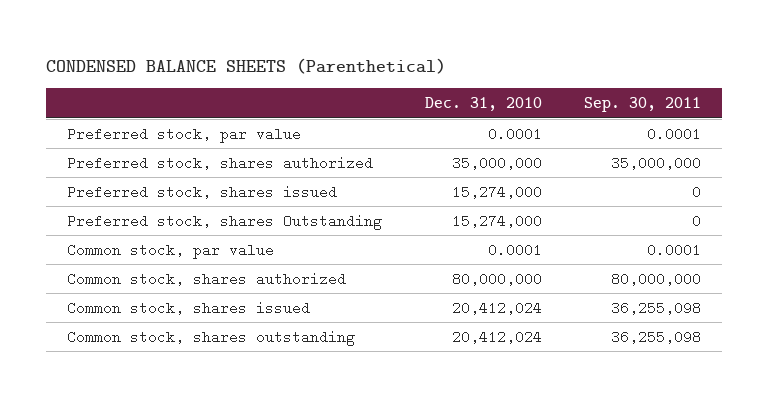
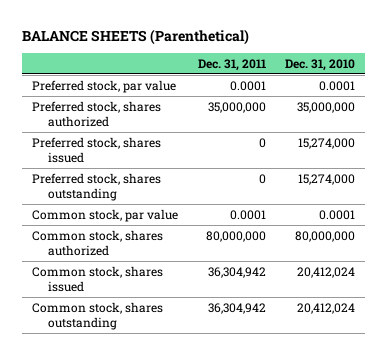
[45,57,446,74] CONDENSED BALANCE SHEETS (Parenthetical) -> [22,29,250,46] BALANCE SHEETS (Parenthetical)
[584,96,702,112] Sep. 30, 2011 -> none
none -> [197,58,266,71] Dec. 31, 2011
[67,213,383,230] Preferred stock, shares Outstanding -> [32,172,162,202] Preferred stock, shares outstanding

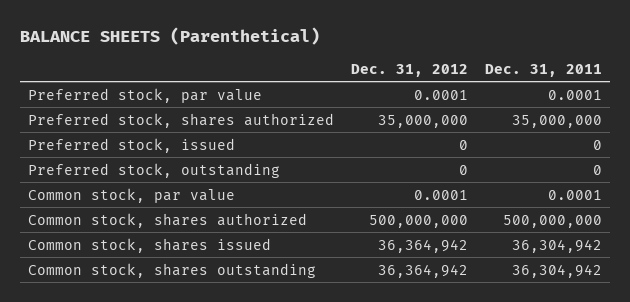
[285,58,356,71] Dec. 31, 2010 -> none
none -> [351,63,469,77] Dec. 31, 2012
[32,136,162,164] Preferred stock, shares issued -> [28,137,236,153] Preferred stock, issued
[32,172,162,202] Preferred stock, shares outstanding -> [28,162,281,178] Preferred stock, outstanding
[205,230,266,242] 80,000,000 -> [502,214,602,228] 500,000,000

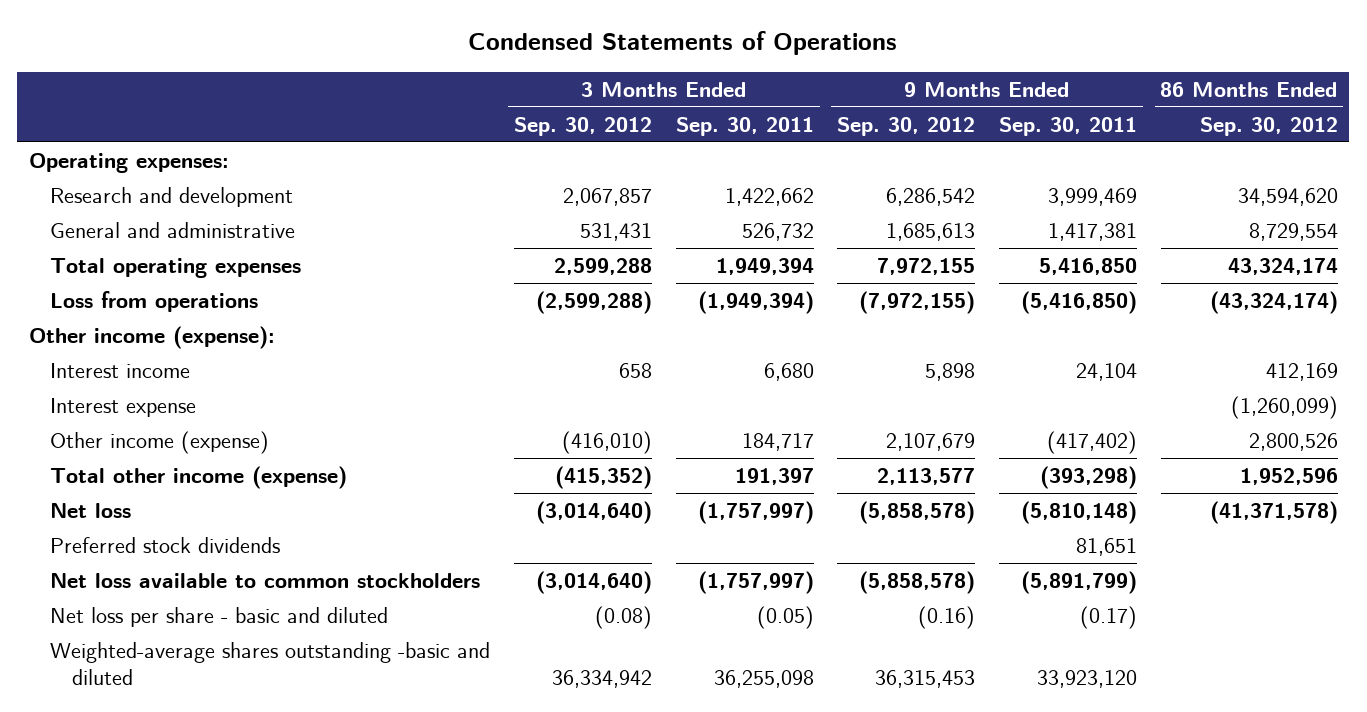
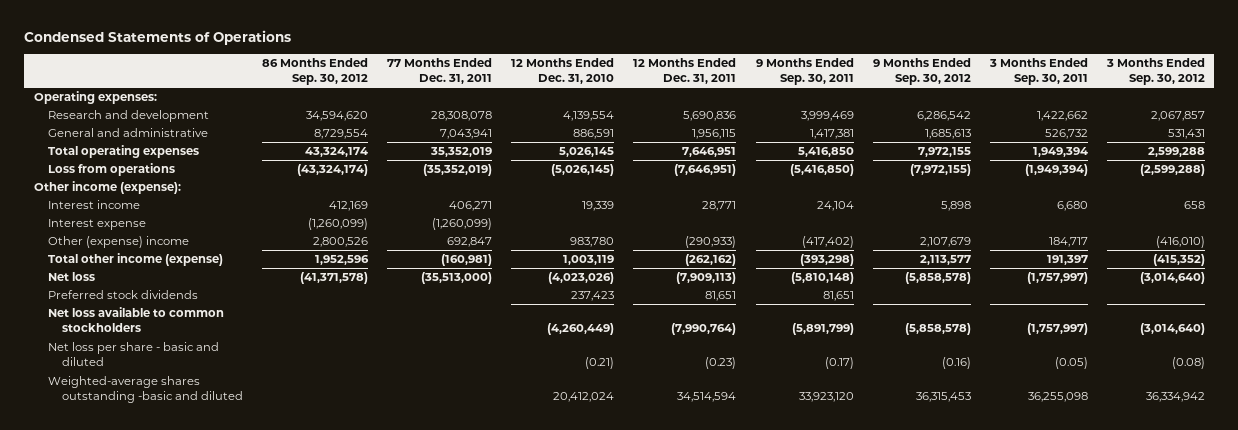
none -> [387,58,493,85] 77 Months Ended Dec. 31, 2011
none -> [511,58,615,85] 12 Months Ended Dec. 31, 2010
none -> [633,58,737,85] 12 Months Ended Dec. 31, 2011
[50,431,270,455] Other income (expense) -> [47,236,189,249] Other (expense) income

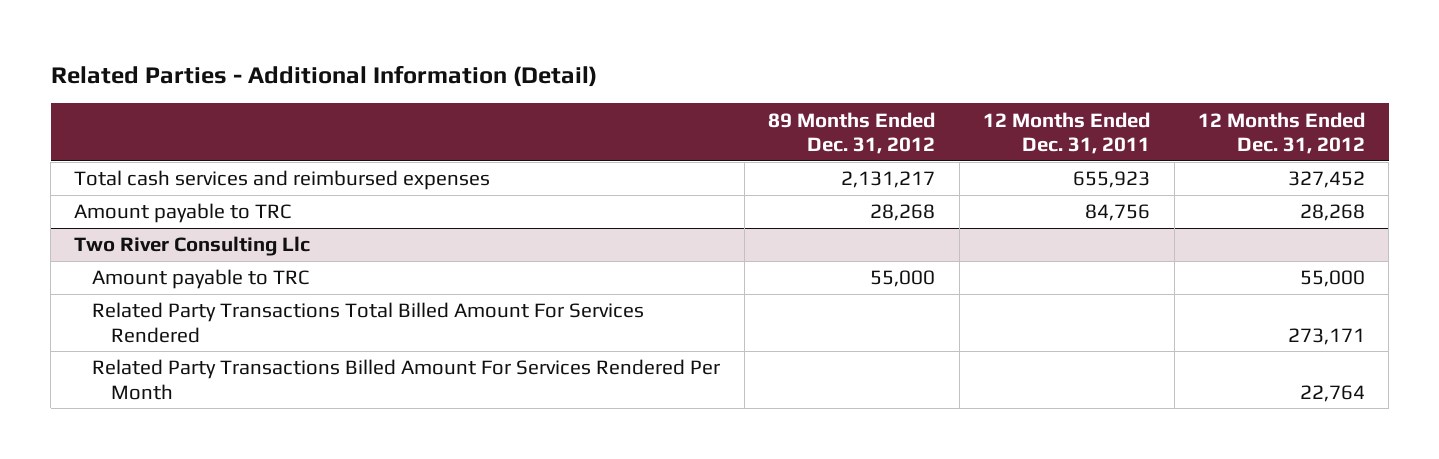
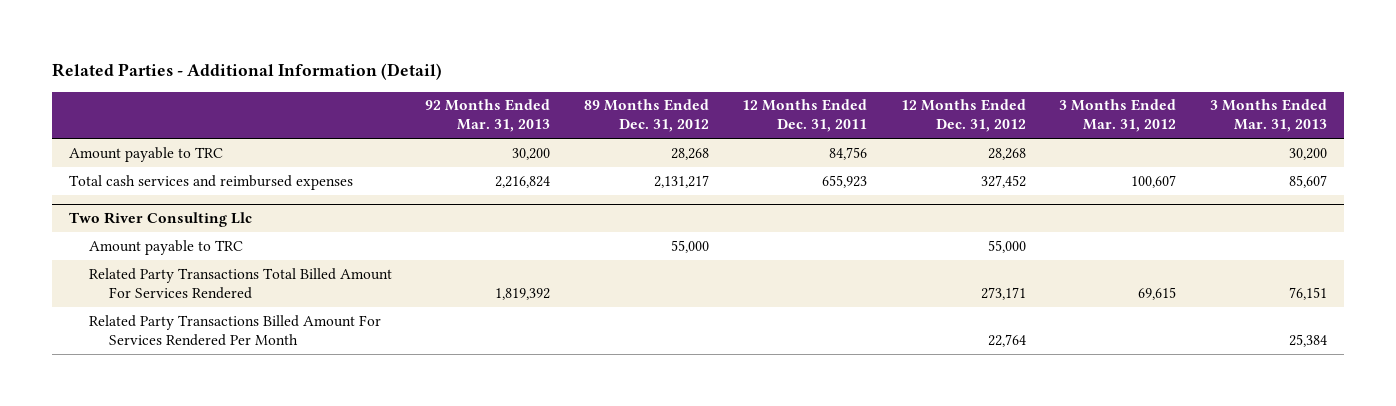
none -> [425,99,551,133] 92 Months Ended Mar. 31, 2013
none -> [1059,99,1177,133] 3 Months Ended Mar. 31, 2012
none -> [1209,99,1327,133] 3 Months Ended Mar. 31, 2013
[74,170,491,191] Total cash services and reimbursed expenses -> [69,174,354,190] Total cash services and reimbursed expenses

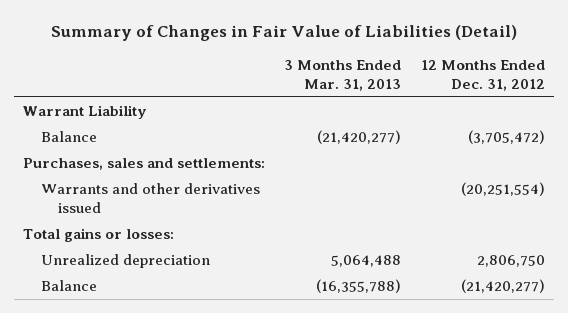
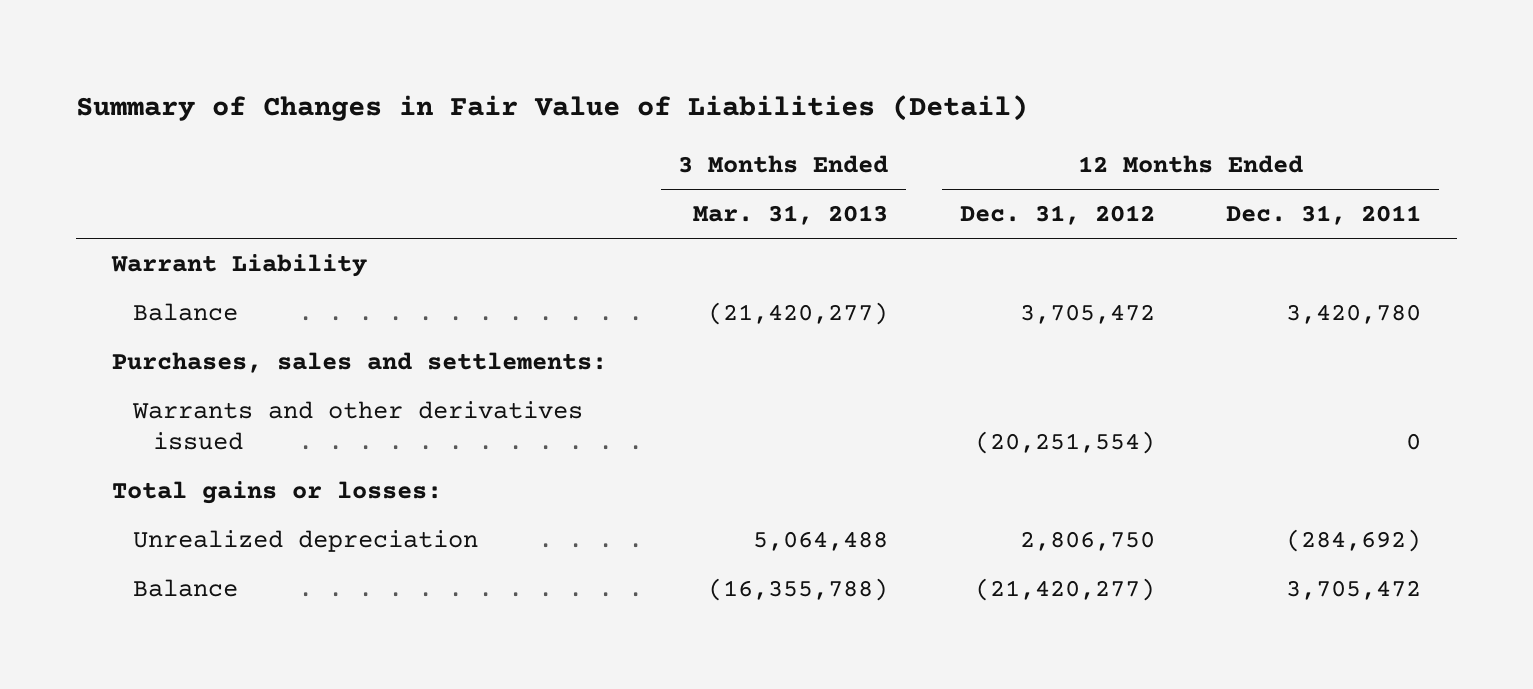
none -> [1226,205,1422,226] Dec. 31, 2011
[467,130,545,145] (3,705,472) -> [1019,303,1155,324] 3,705,472

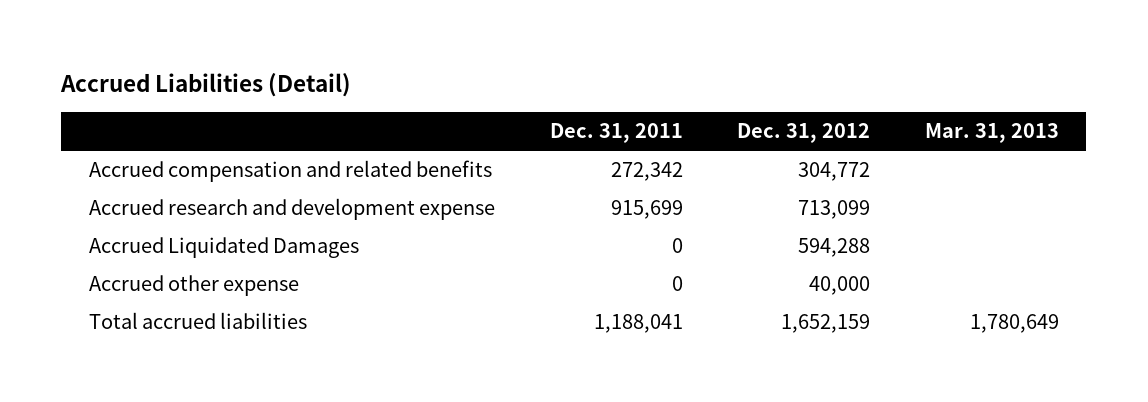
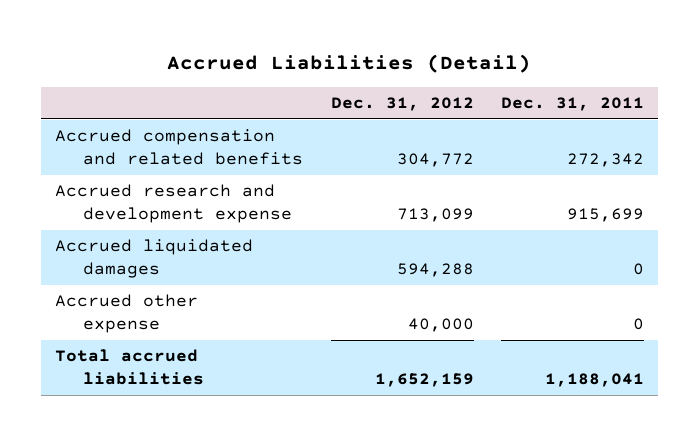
[925,123,1060,144] Mar. 31, 2013 -> none
[88,237,359,259] Accrued Liquidated Damages -> [54,239,253,279] Accrued liquidated damages

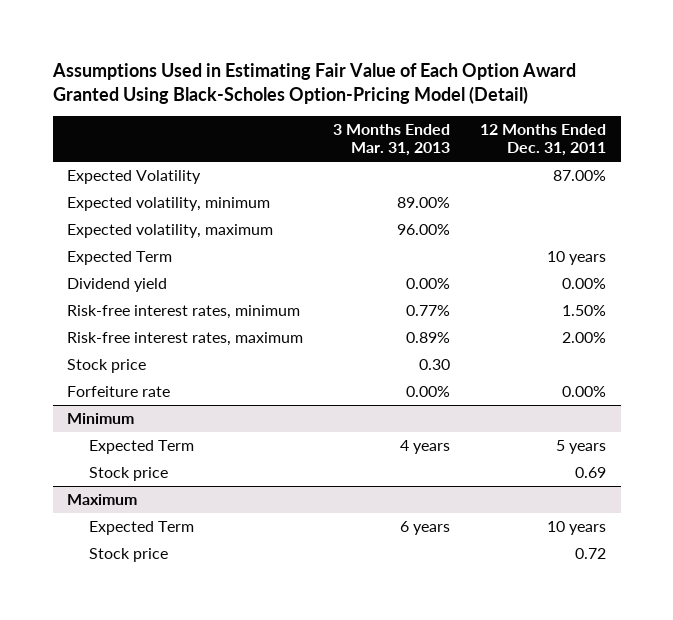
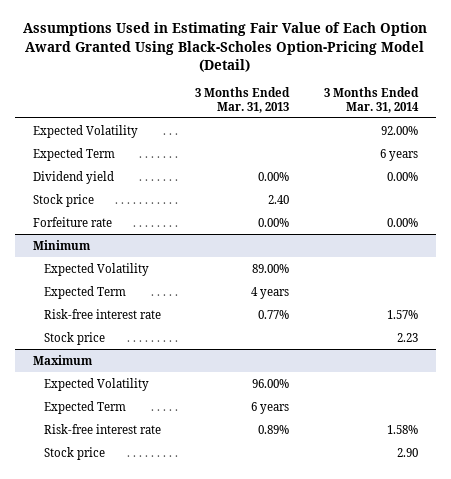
[479,124,606,157] 12 Months Ended Dec. 31, 2011 -> none
none -> [324,87,420,113] 3 Months Ended Mar. 31, 2014
[67,196,271,211] Expected volatility, minimum -> none
[67,223,274,238] Expected volatility, maximum -> none
[67,304,301,319] Risk-free interest rates, minimum -> none
[67,331,304,346] Risk-free interest rates, maximum -> none
[419,358,451,370] 0.30 -> [268,194,290,204] 2.40
none -> [43,262,149,276] Expected Volatility
none -> [43,308,161,319] Risk-free interest rate
none -> [43,377,149,391] Expected Volatility
none -> [43,423,161,434] Risk-free interest rate

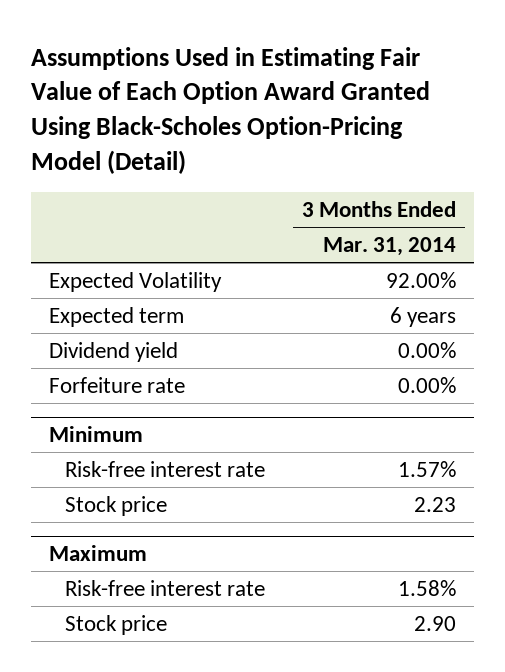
[195,87,291,113] 3 Months Ended Mar. 31, 2013 -> none
[32,147,115,161] Expected Term -> [49,306,185,327] Expected term
[32,193,94,207] Stock price -> none
[43,262,149,276] Expected Volatility -> none
[43,285,126,299] Expected Term -> none
[43,377,149,391] Expected Volatility -> none
[43,400,126,414] Expected Term -> none

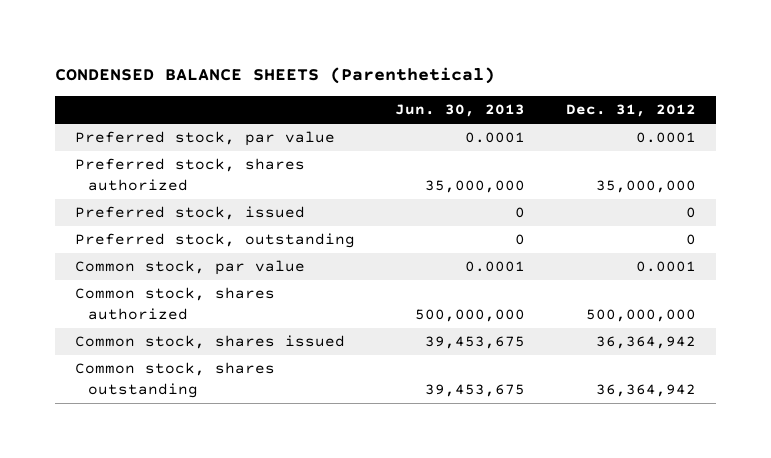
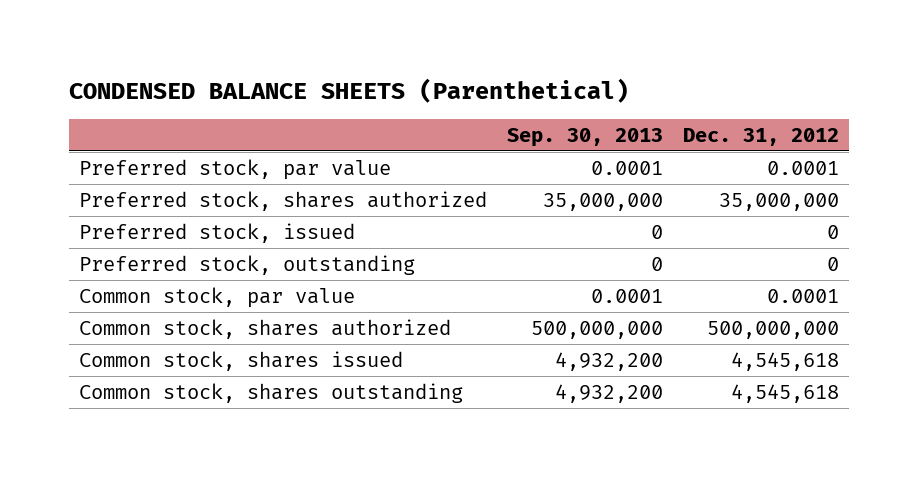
[395,104,526,118] Jun. 30, 2013 -> none
none -> [506,127,663,147] Sep. 30, 2013
[595,336,696,350] 36,364,942 -> [731,351,840,371] 4,545,618
[595,384,696,398] 36,364,942 -> [731,383,840,403] 4,545,618

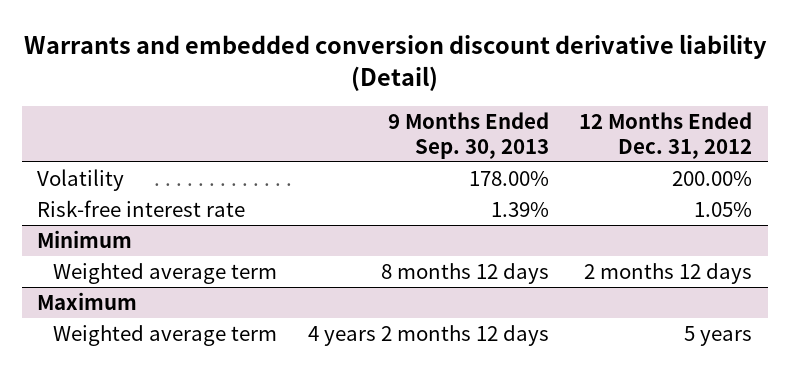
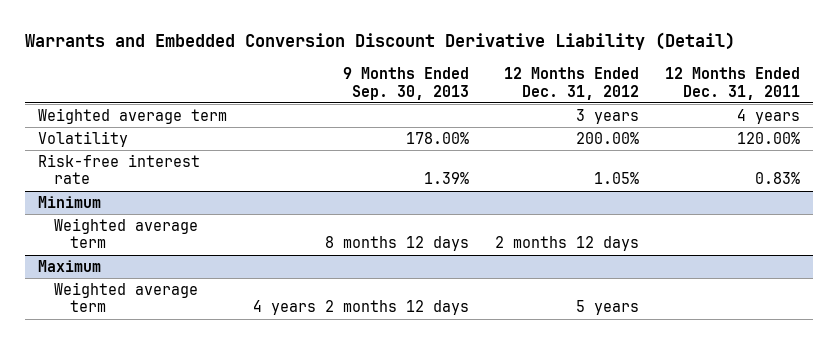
[23,33,767,91] Warrants and embedded conversion discount derivative liability (Detail) -> [24,32,735,51] Warrants and Embedded Conversion Discount Derivative Liability (Detail)
none -> [664,67,800,100] 12 Months Ended Dec. 31, 2011
none -> [37,107,227,124] Weighted average term

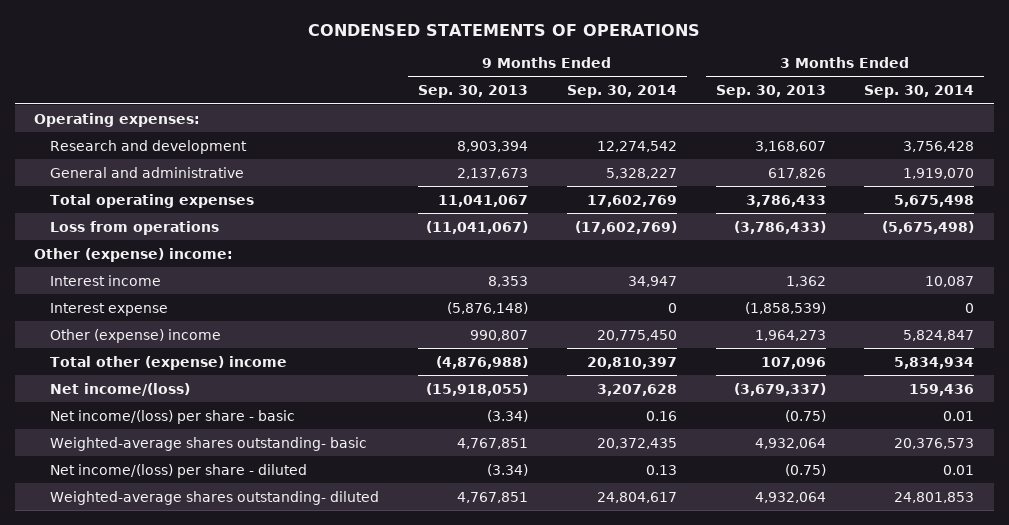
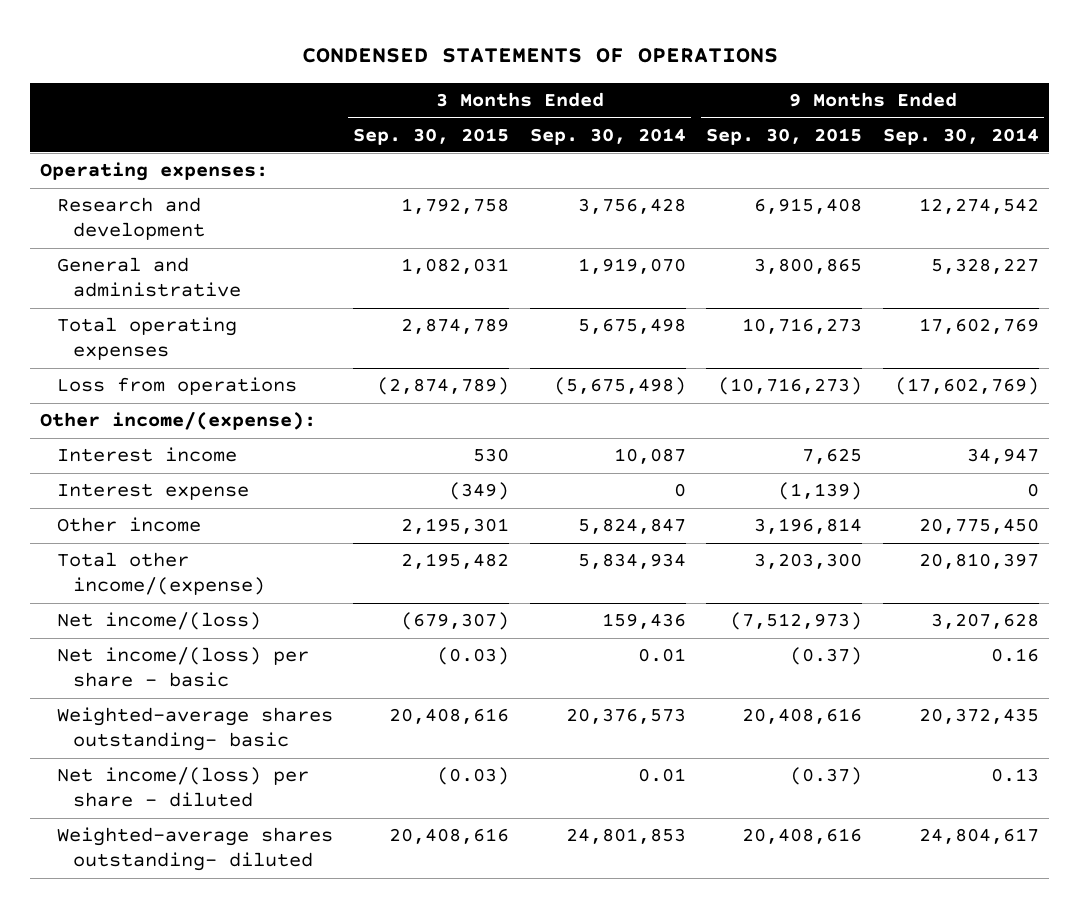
[418,84,529,98] Sep. 30, 2013 -> none
[715,84,826,98] Sep. 30, 2013 -> none
none -> [353,127,510,145] Sep. 30, 2015
none -> [706,127,863,145] Sep. 30, 2015
[34,247,234,262] Other (expense) income: -> [40,412,317,431] Other income/(expense):
[50,328,222,343] Other (expense) income -> [56,517,201,533] Other income
[50,355,288,370] Total other (expense) income -> [56,552,265,596] Total other income/(expense)

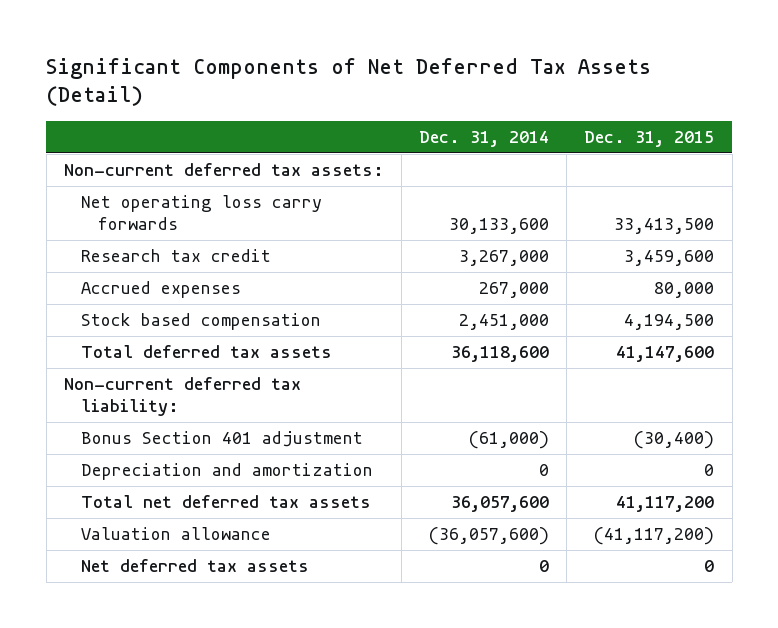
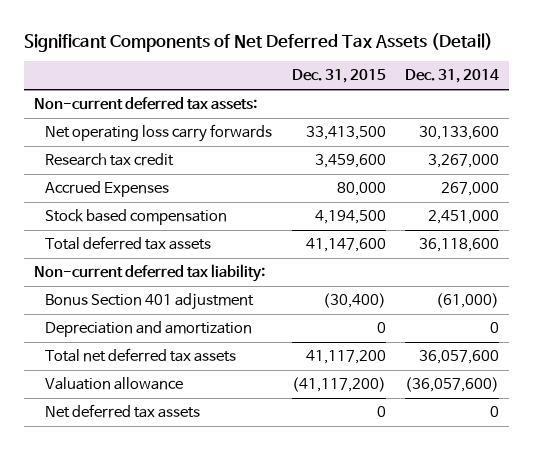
[80,281,241,299] Accrued expenses -> [44,181,169,198] Accrued Expenses

